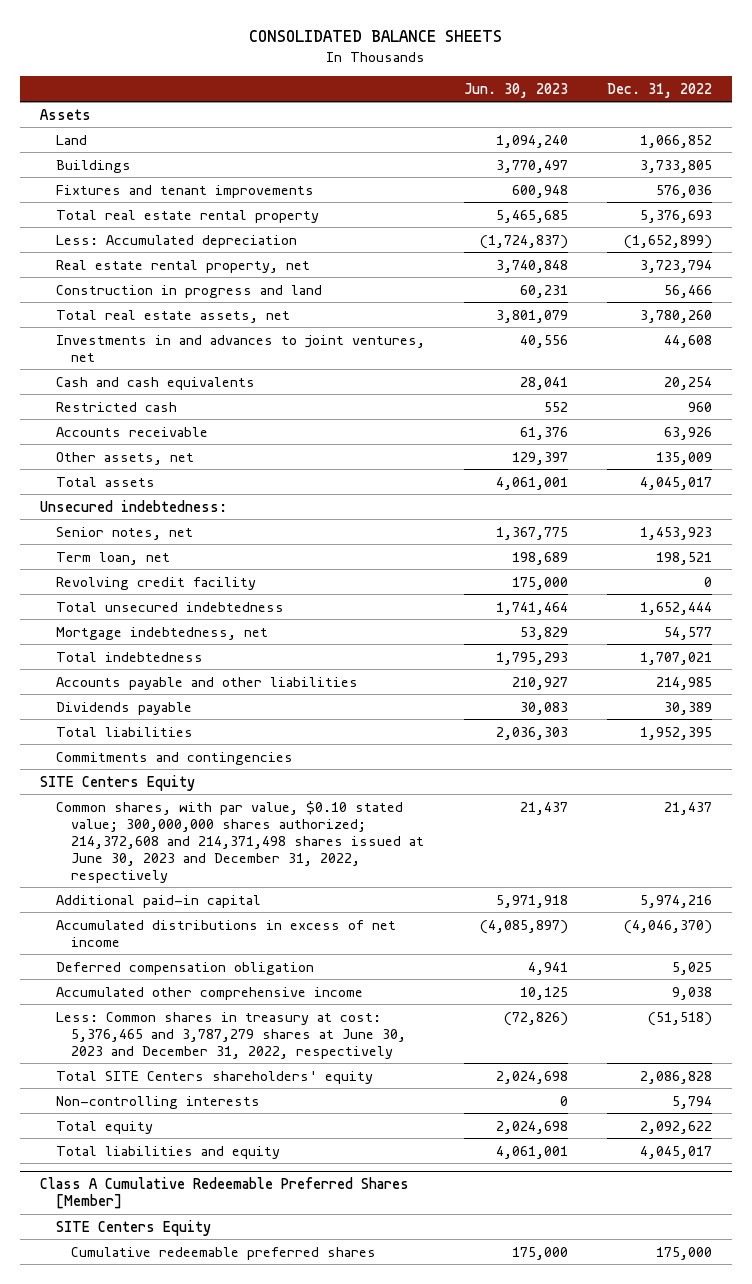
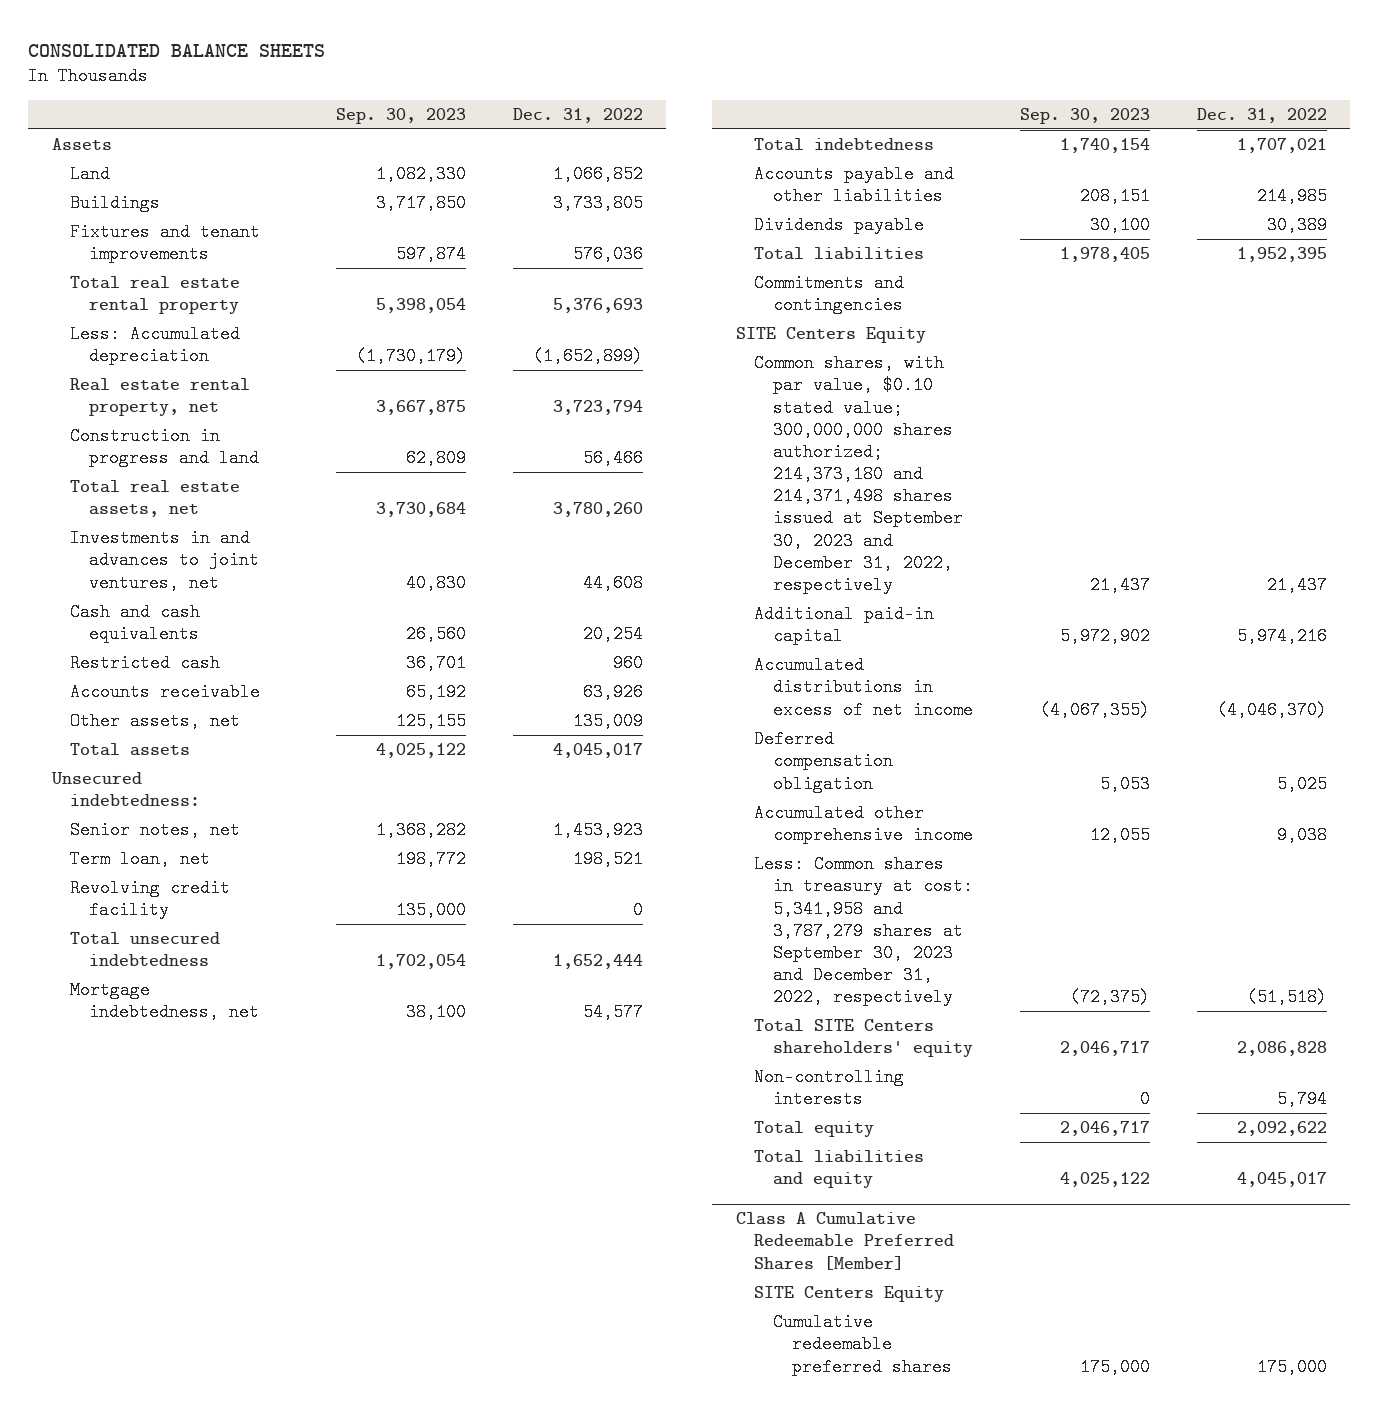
[463,82,568,98] Jun. 30, 2023 -> none
none -> [335,107,466,124] Sep. 30, 2023
[55,800,425,883] Common shares, with par value, $0.10 stated value; 300,000,000 shares authorized; 214,372,608 and 214,371,498 shares issued at June 30, 2023 and December 31, 2022, respectively -> [754,354,963,595] Common shares, with par value, $0.10 stated value; 300,000,000 shares authorized; 214,373,180 and 214,371,498 shares issued at September 30, 2023 and December 31, 2022, respectively
[55,1011,407,1059] Less: Common shares in treasury at cost: 5,376,465 and 3,787,279 shares at June 30, 2023 and December 31, 2022, respectively -> [754,855,973,1007] Less: Common shares in treasury at cost: 5,341,958 and 3,787,279 shares at September 30, 2023 and December 31, 2022, respectively

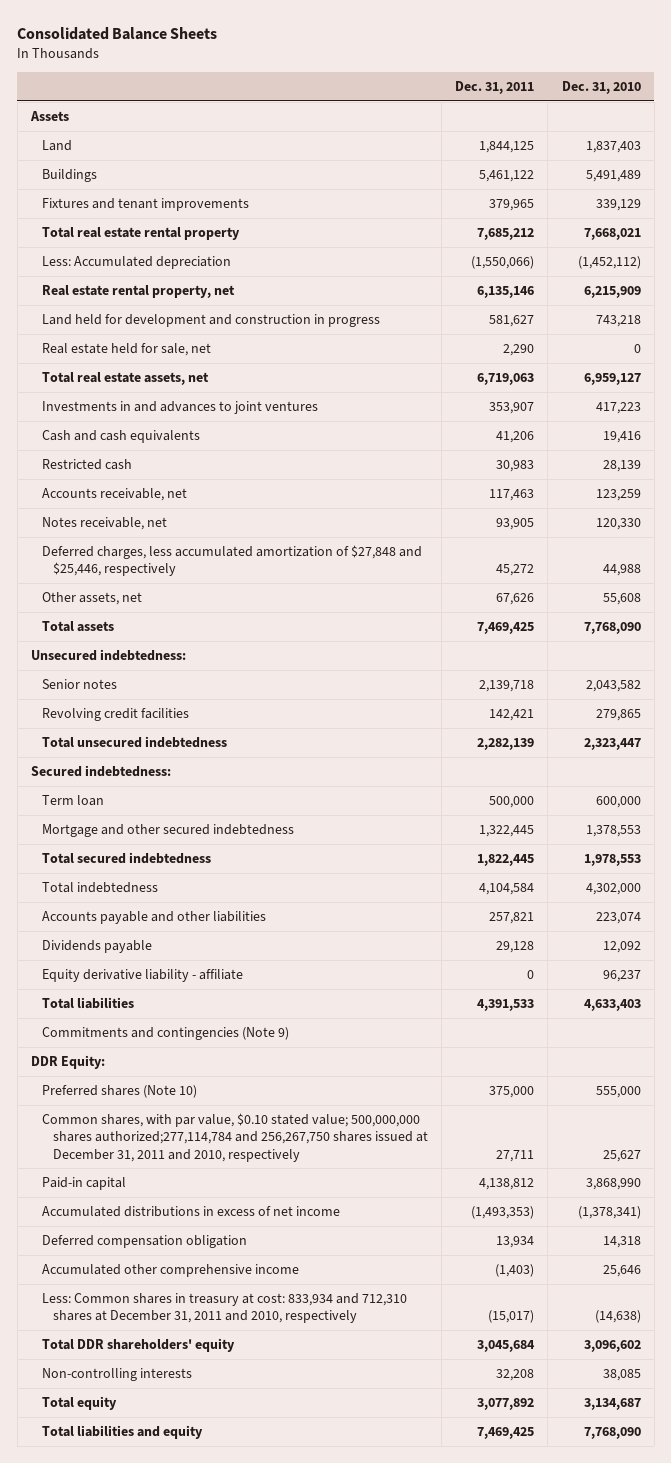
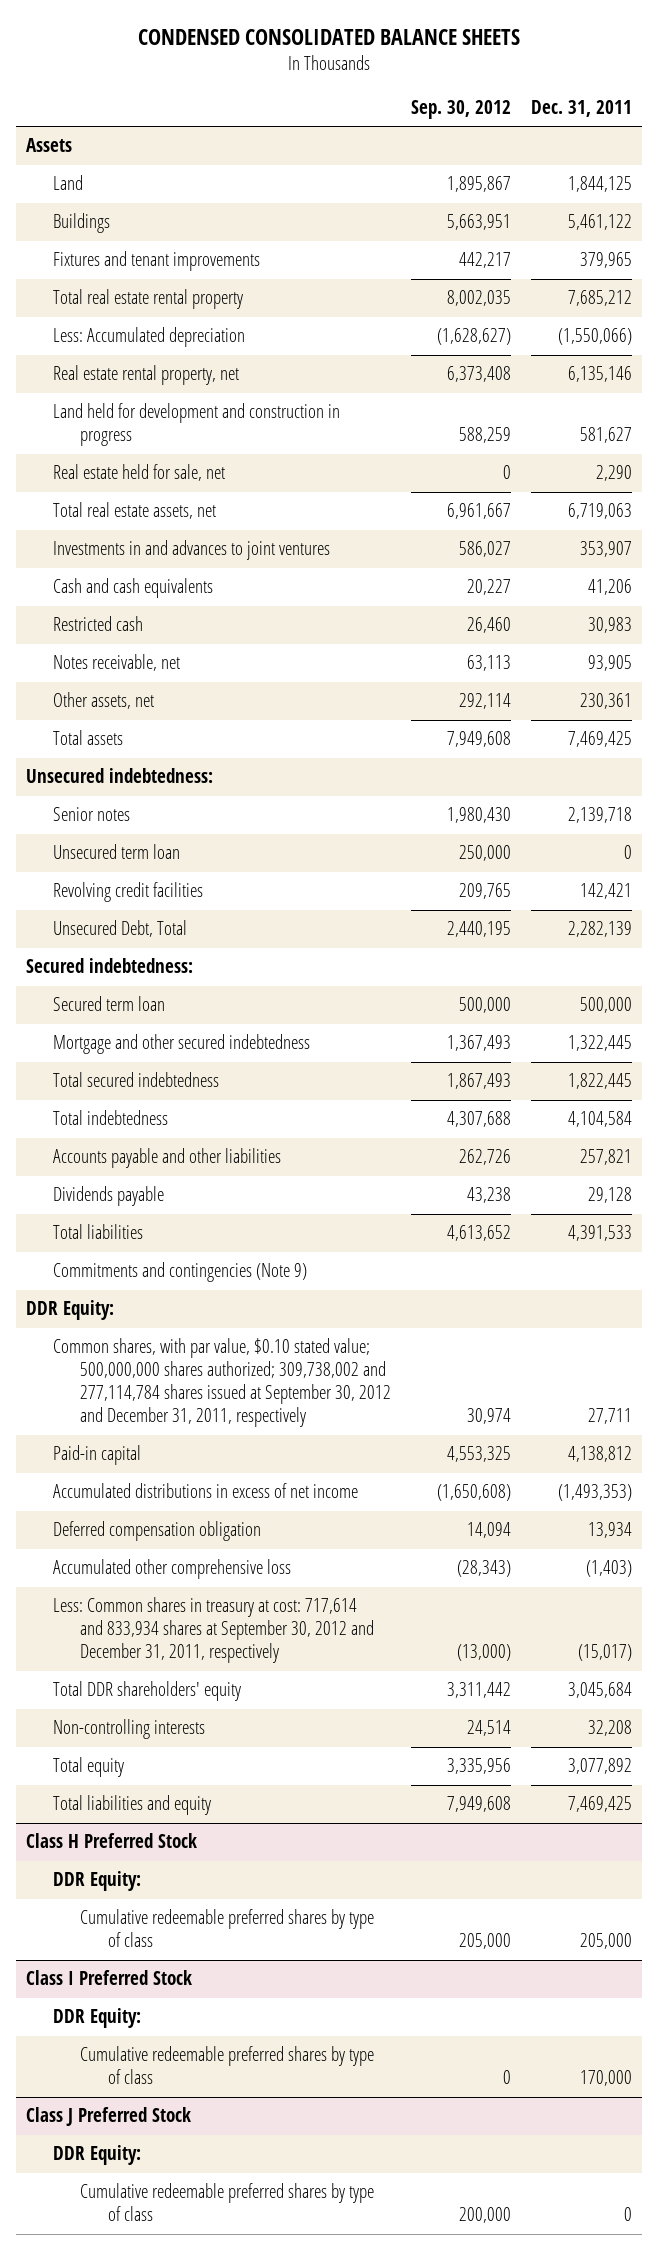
[17,26,218,40] Consolidated Balance Sheets -> [137,28,520,45] CONDENSED CONSOLIDATED BALANCE SHEETS
[561,80,641,94] Dec. 31, 2010 -> none
none -> [411,99,512,119] Sep. 30, 2012
[41,487,187,501] Accounts receivable, net -> none
[41,544,422,577] Deferred charges, less accumulated amortization of $27,848 and $25,446, respectively -> none
[496,592,535,605] 67,626 -> [580,693,633,710] 230,361
none -> [53,844,181,860] Unsecured term loan
[41,735,227,748] Total unsecured indebtedness -> [53,920,188,938] Unsecured Debt, Total
[41,794,104,806] Term loan -> [53,996,166,1012] Secured term loan
[41,968,243,982] Equity derivative liability - affiliate -> none
[41,1084,197,1098] Preferred shares (Note 10) -> none
[41,1112,428,1162] Common shares, with par value, $0.10 stated value; 500,000,000 shares authorized;277,114,784 and 256,267,750 shares issued at December 31, 2011 and 2010, respectively -> [53,1338,392,1428] Common shares, with par value, $0.10 stated value; 500,000,000 shares authorized; 309,738,002 and 277,114,784 shares issued at September 30, 2012 and December 31, 2011, respectively
[41,1263,299,1277] Accumulated other comprehensive income -> [53,1559,292,1580] Accumulated other comprehensive loss
[41,1292,407,1324] Less: Common shares in treasury at cost: 833,934 and 712,310 shares at December 31, 2011 and 2010, respectively -> [53,1597,375,1664] Less: Common shares in treasury at cost: 717,614 and 833,934 shares at September 30, 2012 and December 31, 2011, respectively
none -> [25,1833,197,1849] Class H Preferred Stock
none -> [53,1871,142,1892] DDR Equity:
none -> [80,1909,375,1948] Cumulative redeemable preferred shares by type of class
none -> [25,1970,192,1986] Class I Preferred Stock
none -> [53,2008,142,2029] DDR Equity:
none -> [80,2046,375,2085] Cumulative redeemable preferred shares by type of class
none -> [25,2107,191,2127] Class J Preferred Stock
none -> [53,2145,142,2166] DDR Equity:
none -> [80,2183,375,2222] Cumulative redeemable preferred shares by type of class

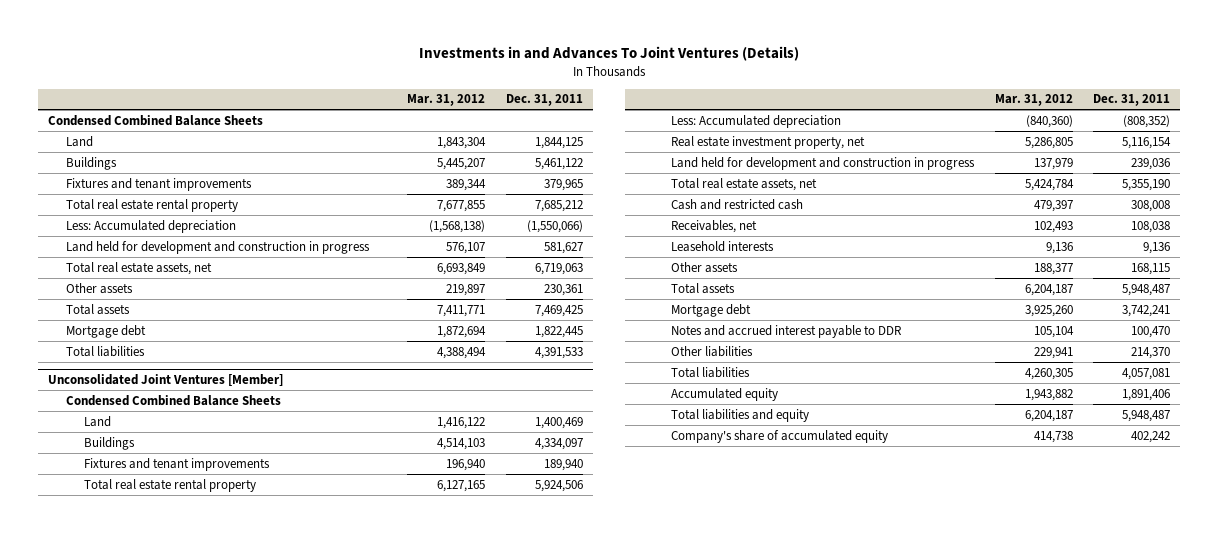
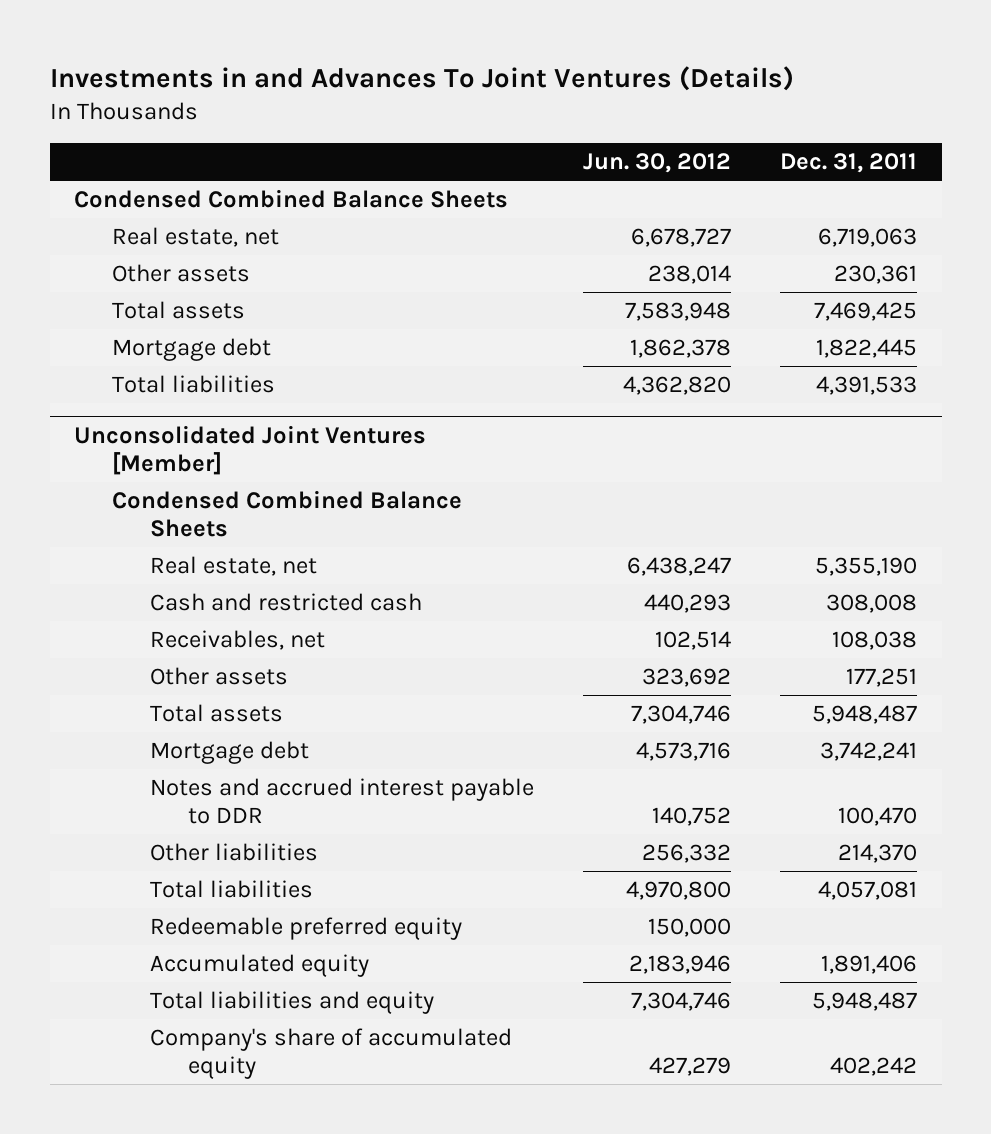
[407,94,486,107] Mar. 31, 2012 -> none
none -> [583,152,732,173] Jun. 30, 2012
[65,135,93,147] Land -> none
[65,156,117,170] Buildings -> none
[65,177,252,191] Fixtures and tenant improvements -> none
[65,198,238,212] Total real estate rental property -> none
[65,219,236,233] Less: Accumulated depreciation -> none
[65,240,370,254] Land held for development and construction in progress -> none
[65,261,212,275] Total real estate assets, net -> [112,227,280,248] Real estate, net
[83,415,111,427] Land -> none
[83,436,135,450] Buildings -> none
[83,457,270,471] Fixtures and tenant improvements -> none
[83,478,256,492] Total real estate rental property -> none
[671,114,842,128] Less: Accumulated depreciation -> none
[671,135,866,149] Real estate investment property, net -> none
[671,156,976,170] Land held for development and construction in progress -> none
[671,177,818,191] Total real estate assets, net -> [150,556,318,577] Real estate, net
[671,240,775,252] Leasehold interests -> none
[1131,262,1171,275] 168,115 -> [846,668,918,688] 177,251
none -> [150,917,463,941] Redeemable preferred equity

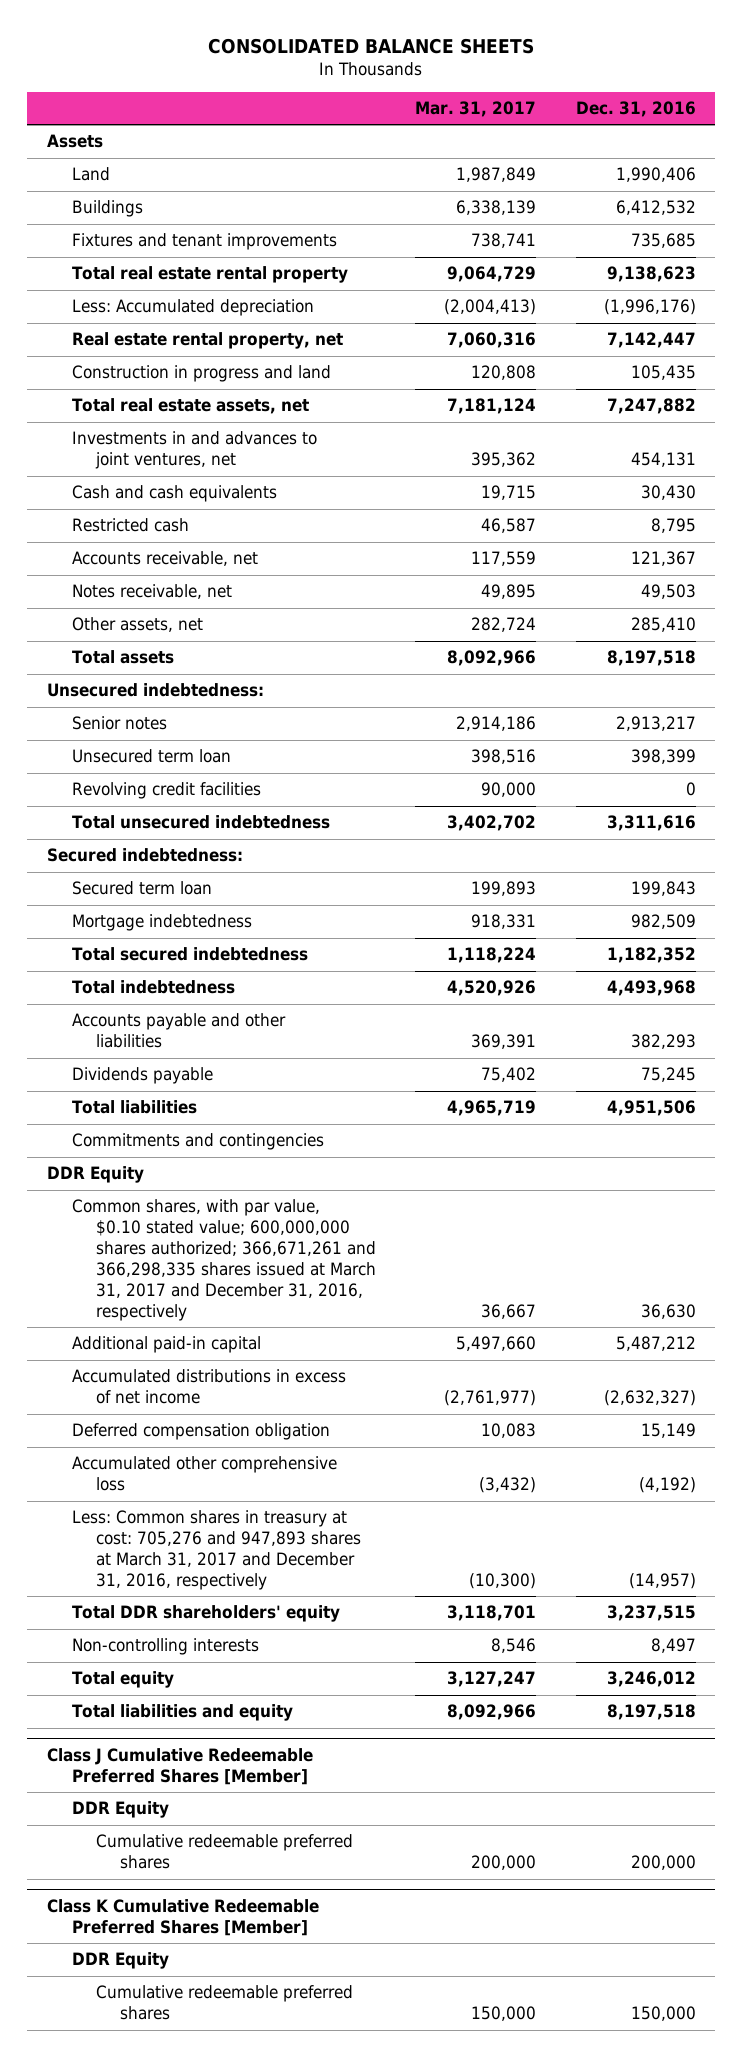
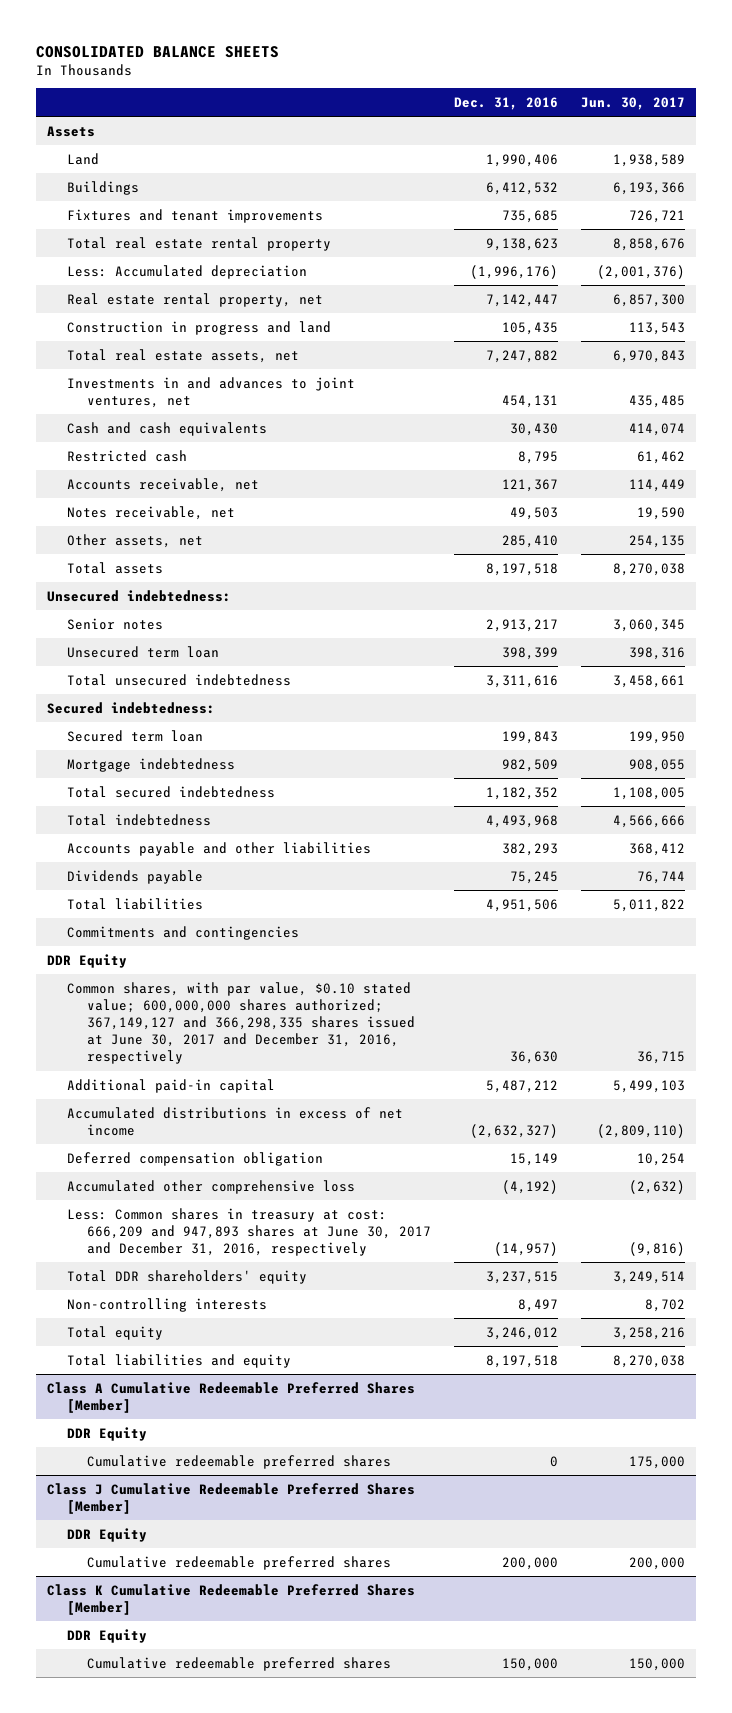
[415,100,537,117] Mar. 31, 2017 -> none
none -> [580,97,685,111] Jun. 30, 2017
[71,782,261,800] Revolving credit facilities -> none
[71,1199,376,1322] Common shares, with par value, $0.10 stated value; 600,000,000 shares authorized; 366,671,261 and 366,298,335 shares issued at March 31, 2017 and December 31, 2016, respectively -> [67,981,416,1065] Common shares, with par value, $0.10 stated value; 600,000,000 shares authorized; 367,149,127 and 366,298,335 shares issued at June 30, 2017 and December 31, 2016, respectively
[71,1510,361,1591] Less: Common shares in treasury at cost: 705,276 and 947,893 shares at March 31, 2017 and December 31, 2016, respectively -> [67,1207,432,1256] Less: Common shares in treasury at cost: 666,209 and 947,893 shares at June 30, 2017 and December 31, 2016, respectively
none -> [47,1381,416,1413] Class A Cumulative Redeemable Preferred Shares [Member]
none -> [67,1426,148,1441] DDR Equity
none -> [87,1454,392,1469] Cumulative redeemable preferred shares

